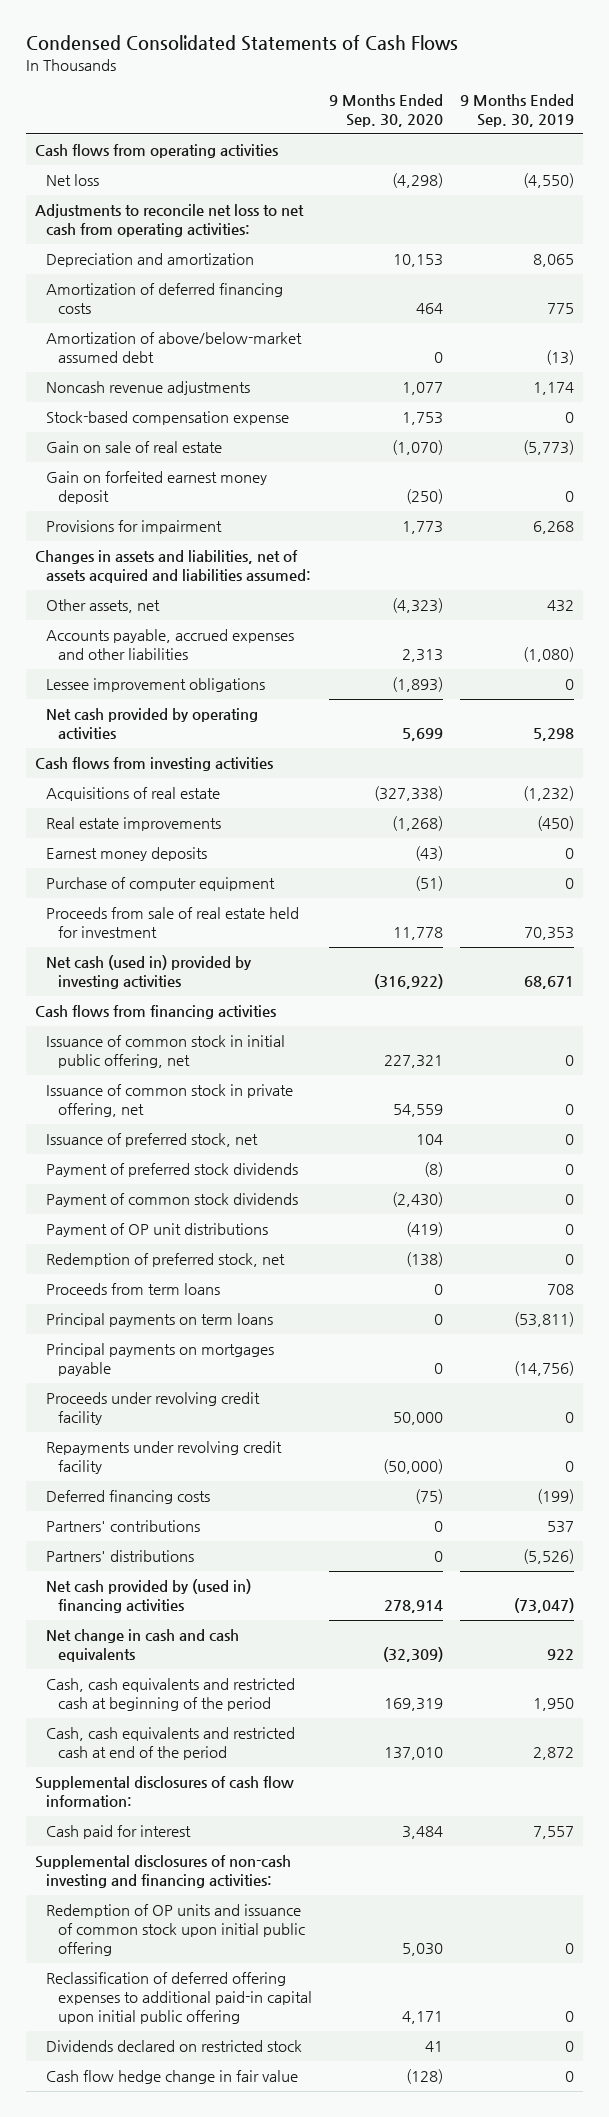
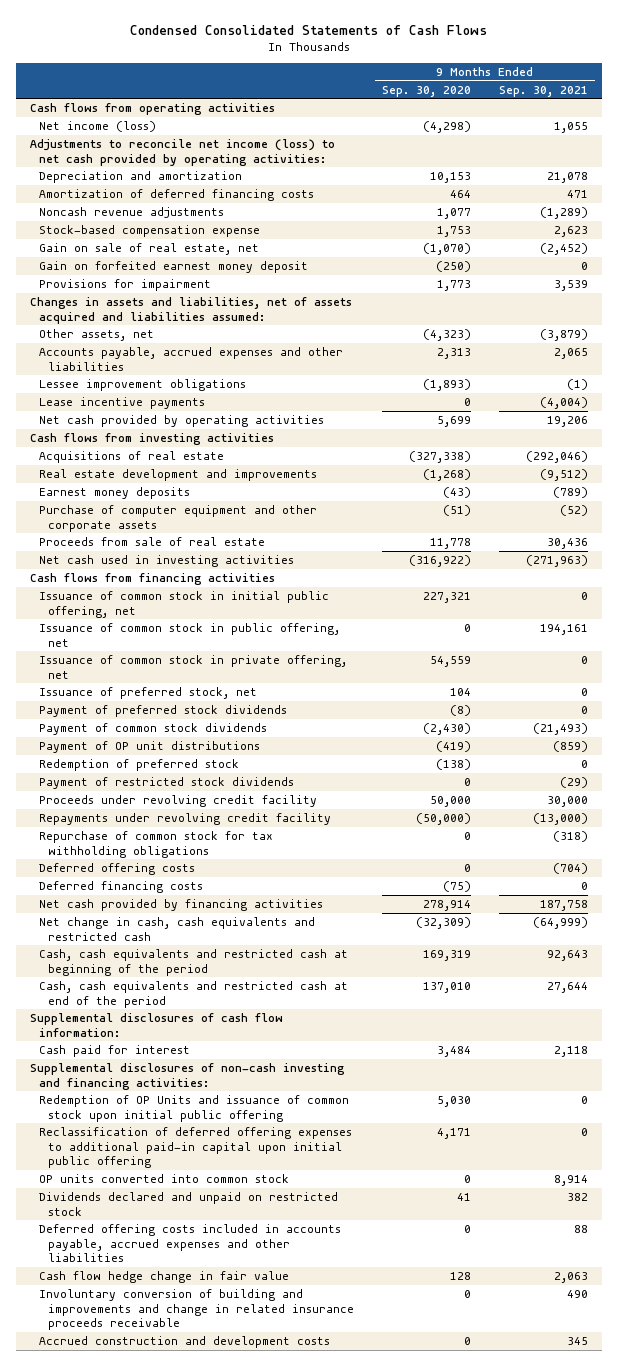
[460,94,575,127] 9 Months Ended Sep. 30, 2019 -> none
none -> [498,85,588,97] Sep. 30, 2021
[46,174,100,187] Net loss -> [39,120,157,132] Net income (loss)
[34,204,304,238] Adjustments to reconcile net loss to net cash from operating activities: -> [30,138,336,166] Adjustments to reconcile net income (loss) to net cash provided by operating activities:
[46,332,303,364] Amortization of above/below-market assumed debt -> none
[46,441,223,454] Gain on sale of real estate -> [39,242,260,255] Gain on sale of real estate, net
none -> [39,396,206,409] Lease incentive payments
[46,817,222,832] Real estate improvements -> [39,468,318,481] Real estate development and improvements
[46,877,276,892] Purchase of computer equipment -> [39,504,318,532] Purchase of computer equipment and other corporate assets
[46,907,300,939] Proceeds from sale of real estate held for investment -> [39,536,266,546] Proceeds from sale of real estate
[46,955,253,990] Net cash (used in) provided by investing activities -> [39,554,295,567] Net cash used in investing activities
none -> [39,622,341,647] Issuance of common stock in public offering, net
[46,1283,221,1296] Proceeds from term loans -> none
[46,1313,274,1328] Principal payments on term loans -> none
[46,1343,275,1377] Principal payments on mortgages payable -> none
[46,1253,286,1268] Redemption of preferred stock, net -> [39,758,240,771] Redemption of preferred stock
none -> [39,776,295,789] Payment of restricted stock dividends
none -> [39,830,274,858] Repurchase of common stock for tax withholding obligations
none -> [39,862,196,875] Deferred offering costs
[46,1520,201,1533] Partners' contributions -> none
[46,1550,195,1563] Partners' distributions -> none
[46,1579,252,1614] Net cash provided by (used in) financing activities -> [39,898,324,911] Net cash provided by financing activities
[46,1629,240,1663] Net change in cash and cash equivalents -> [39,916,316,941] Net change in cash, cash equivalents and restricted cash
[46,1904,306,1957] Redemption of OP units and issuance of common stock upon initial public offering -> [39,1094,350,1122] Redemption of OP Units and issuance of common stock upon initial public offering
none -> [39,1173,290,1183] OP units converted into common stock
[46,2040,303,2053] Dividends declared on restricted stock -> [39,1191,339,1216] Dividends declared and unpaid on restricted stock
none -> [39,1223,342,1263] Deferred offering costs included in accounts payable, accrued expenses and other liabilities
[406,2069,444,2085] (128) -> [449,1271,471,1280] 128
none -> [39,1288,354,1331] Involuntary conversion of building and improvements and change in related insurance proceeds receivable
none -> [39,1335,331,1348] Accrued construction and development costs

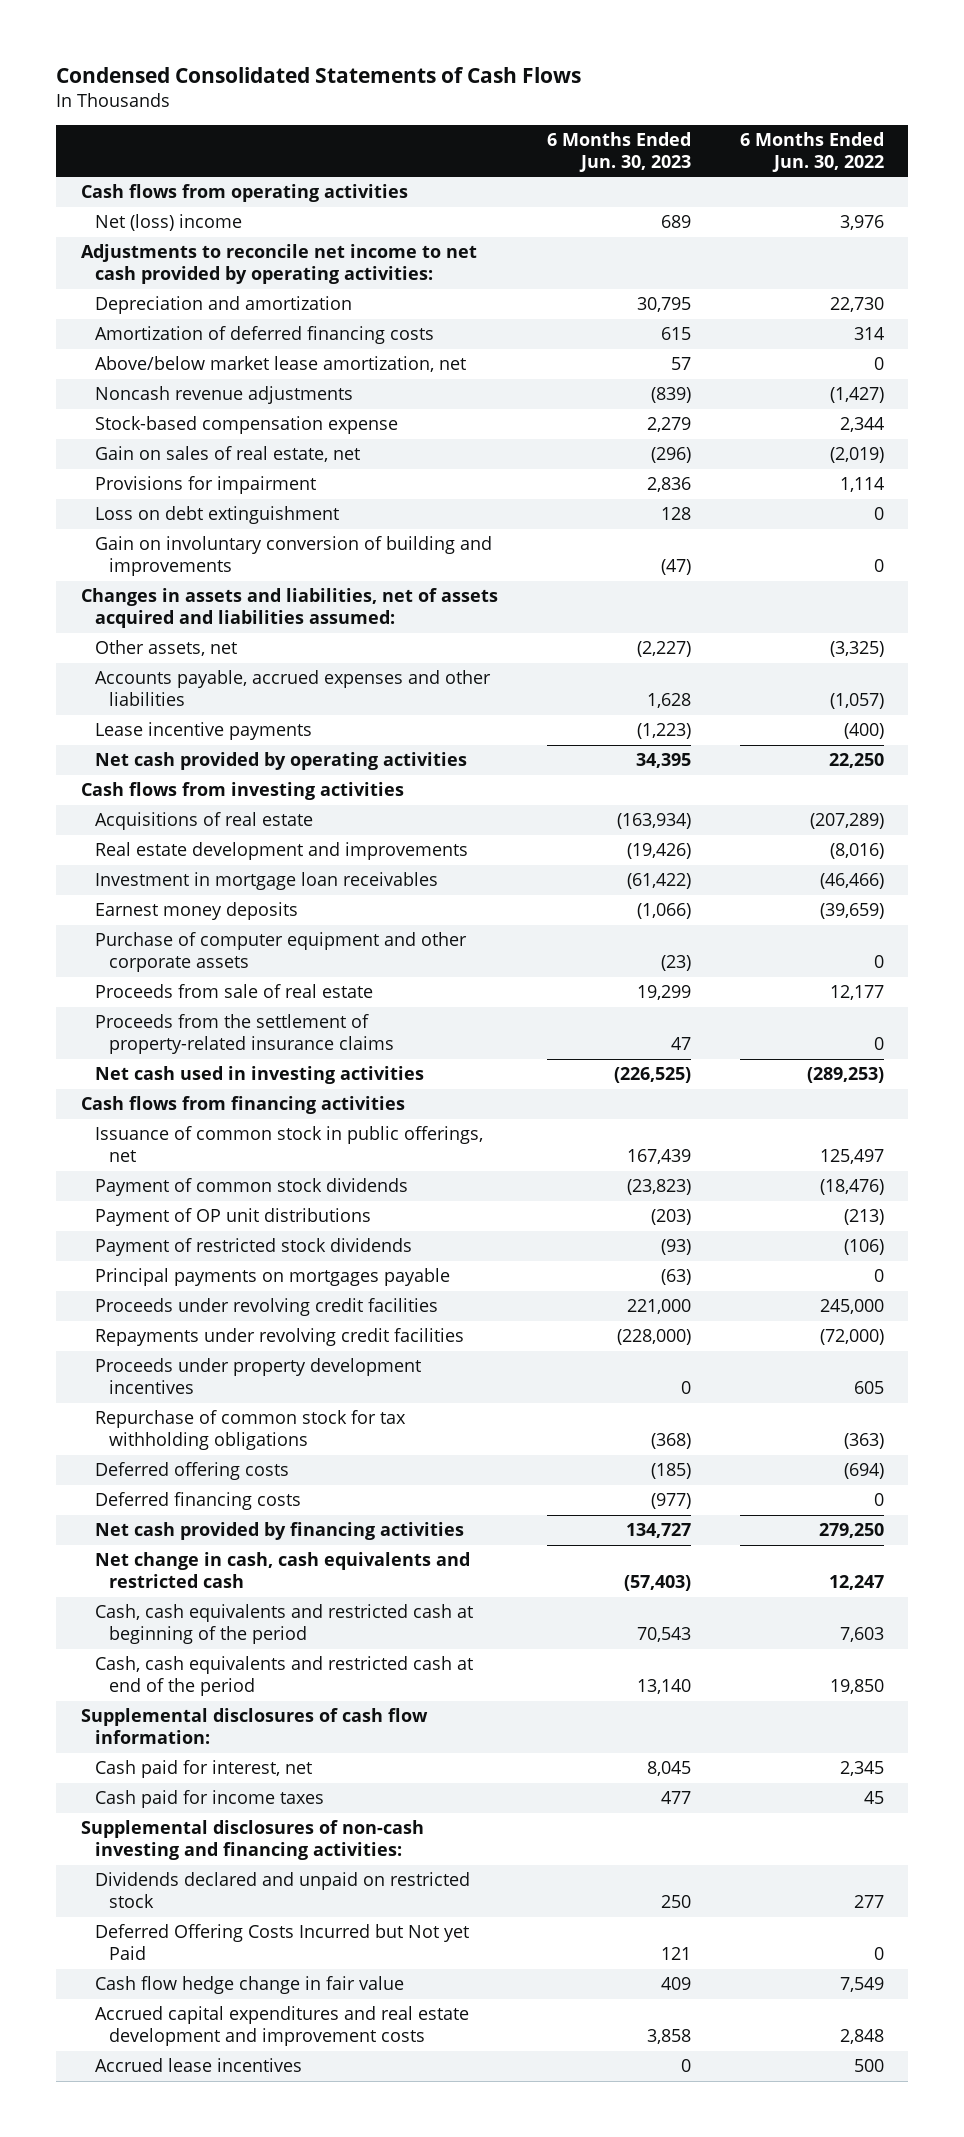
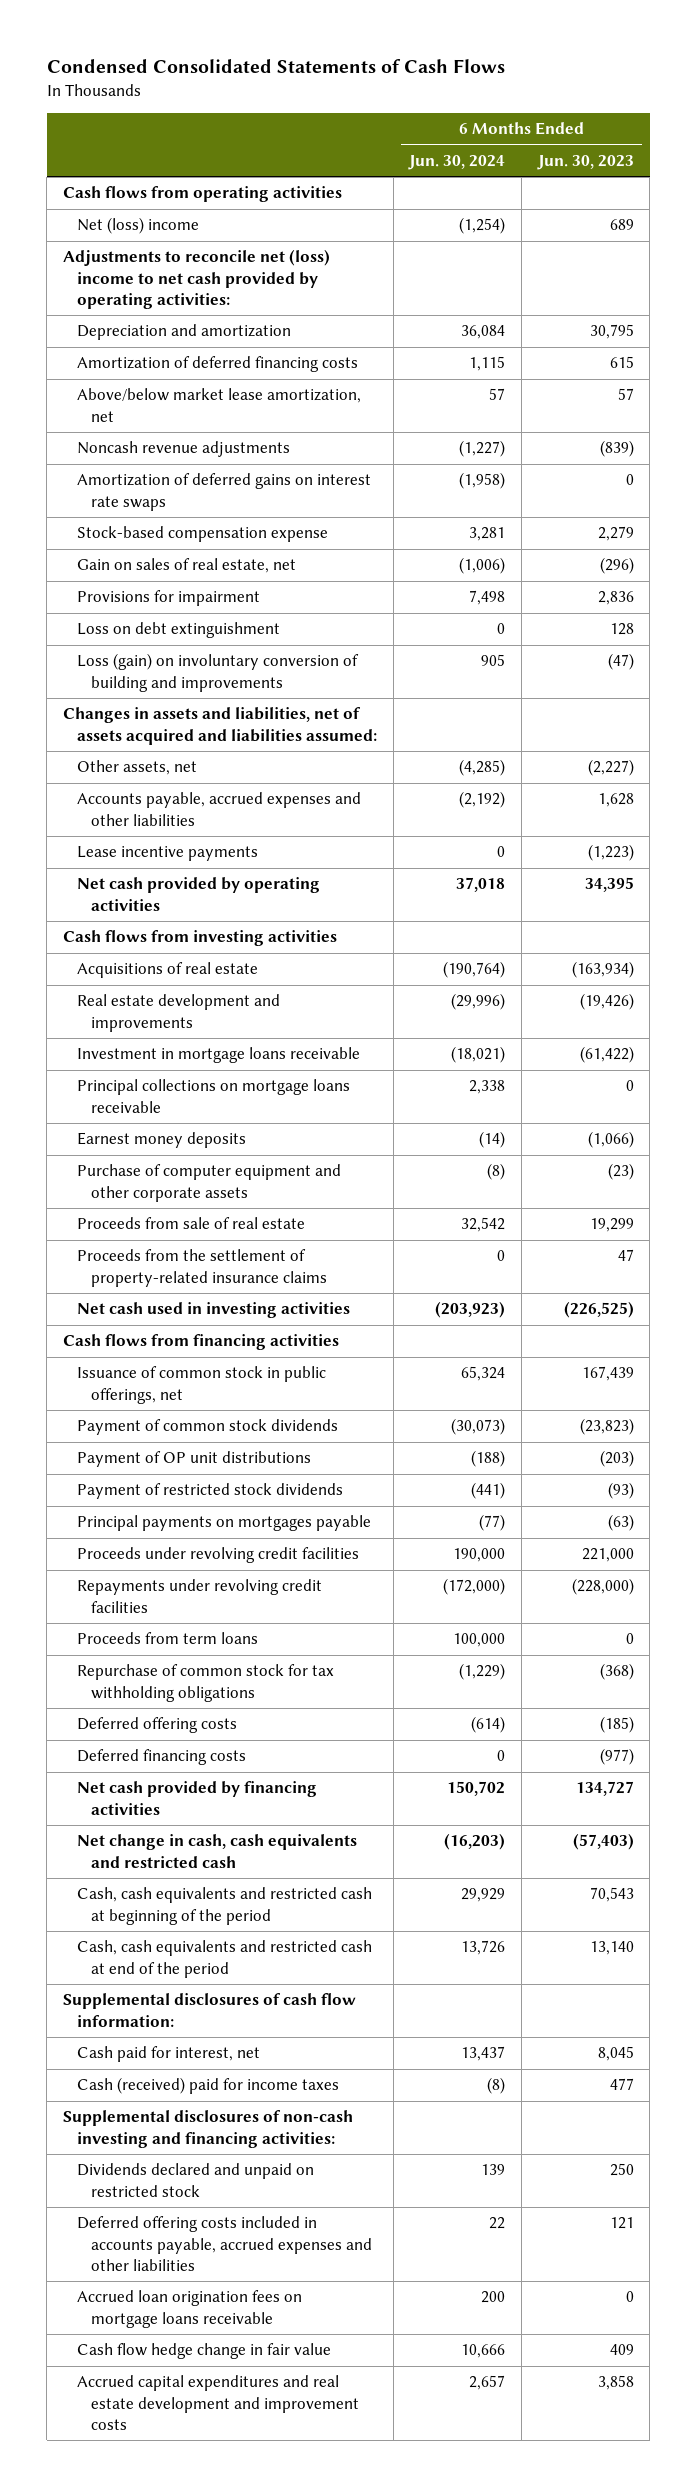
[739,131,884,172] 6 Months Ended Jun. 30, 2022 -> none
none -> [408,154,506,170] Jun. 30, 2024
[80,244,477,285] Adjustments to reconcile net income to net cash provided by operating activities: -> [62,249,330,309] Adjustments to reconcile net (loss) income to net cash provided by operating activities:
none -> [76,473,371,511] Amortization of deferred gains on interest rate swaps
[94,536,492,577] Gain on involuntary conversion of building and improvements -> [76,653,359,692] Loss (gain) on involuntary conversion of building and improvements
[94,872,438,891] Investment in mortgage loan receivables -> [76,1047,360,1064] Investment in mortgage loans receivable
none -> [76,1079,350,1113] Principal collections on mortgage loans receivable
[94,1358,421,1395] Proceeds under property development incentives -> none
none -> [76,1632,258,1645] Proceeds from term loans
[94,1790,324,1809] Cash paid for income taxes -> [76,2077,339,2095] Cash (received) paid for income taxes
[94,1924,469,1961] Deferred Offering Costs Incurred but Not yet Paid -> [76,2216,373,2271] Deferred offering costs included in accounts payable, accrued expenses and other liabilities
none -> [76,2290,302,2328] Accrued loan origination fees on mortgage loans receivable
[94,2058,302,2073] Accrued lease incentives -> none

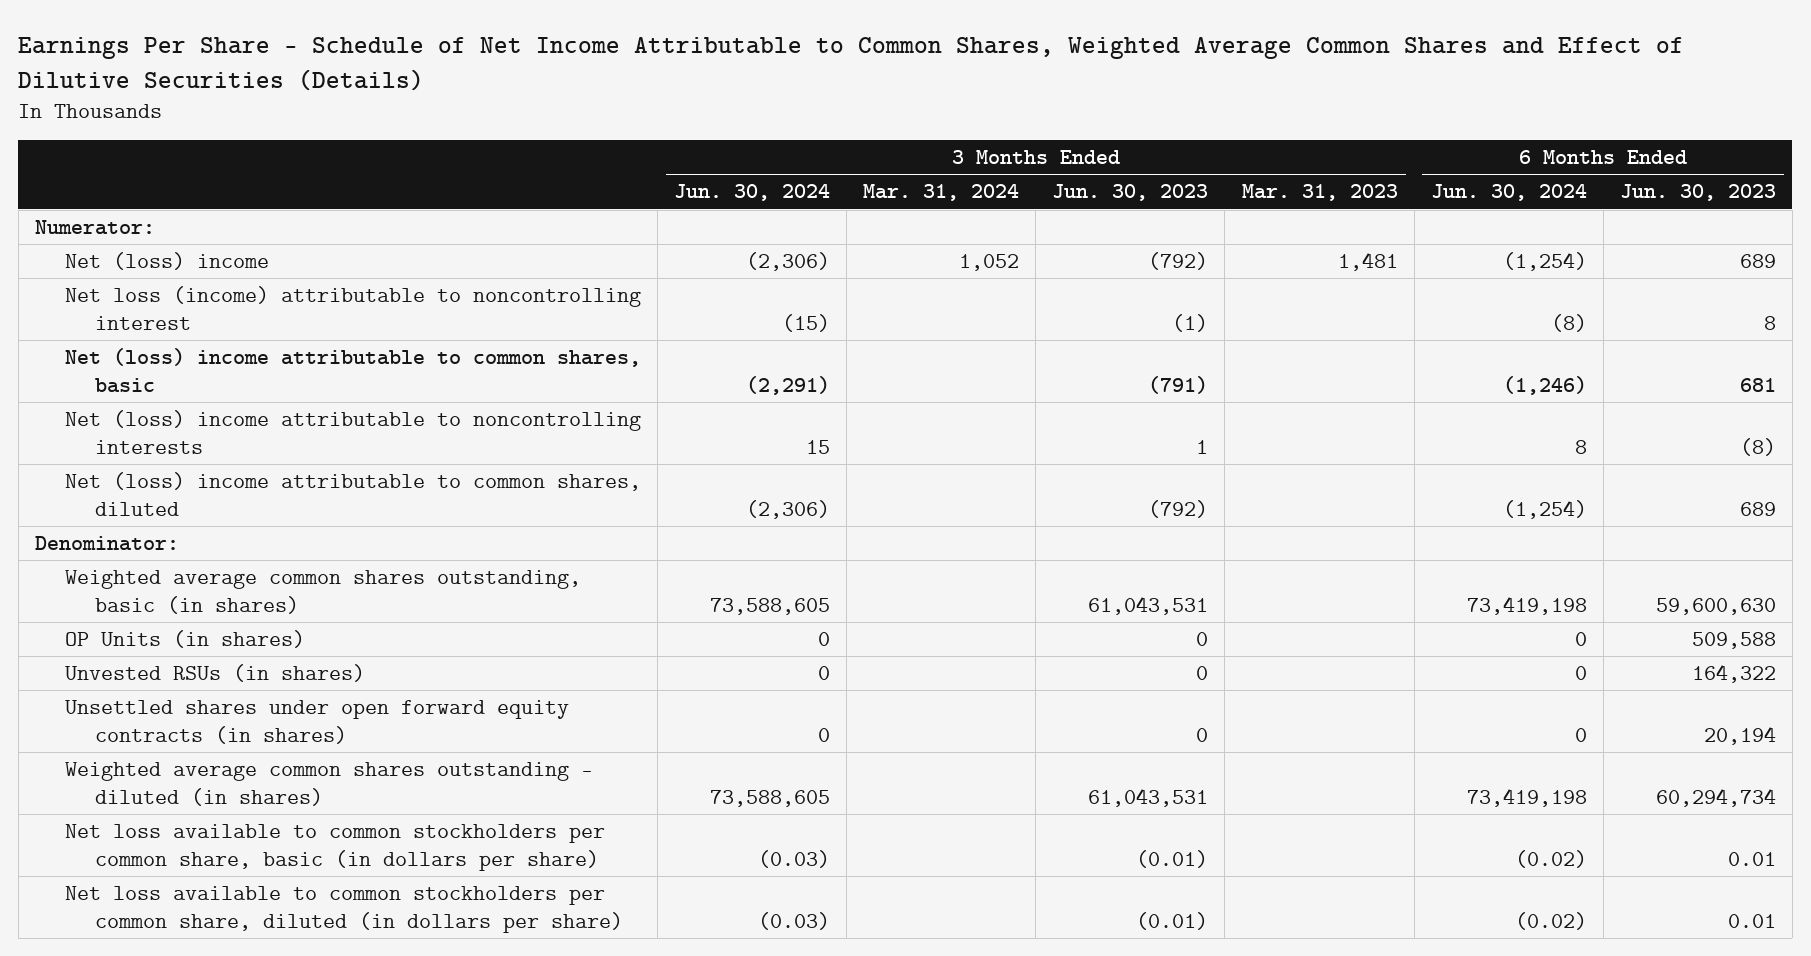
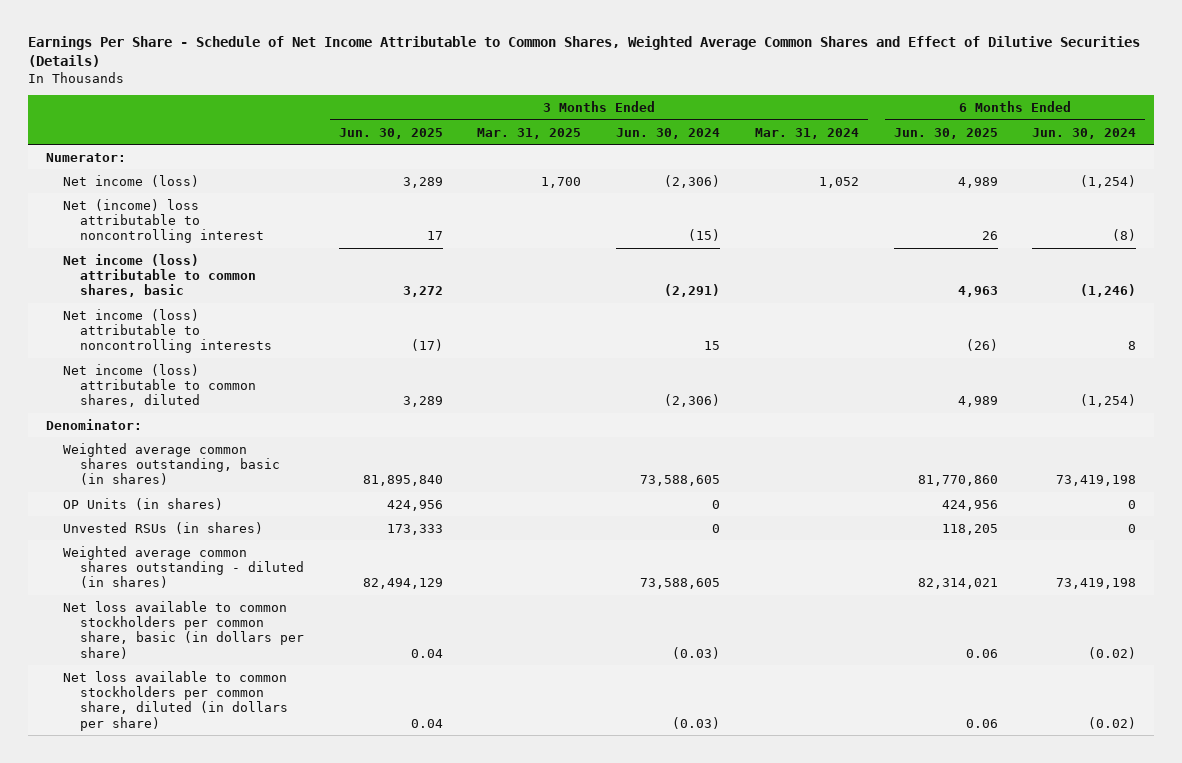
[1052,184,1209,202] Jun. 30, 2023 -> none
[1241,184,1398,202] Mar. 31, 2023 -> none
[1619,184,1776,202] Jun. 30, 2023 -> none
none -> [338,127,443,139] Jun. 30, 2025
none -> [477,127,582,139] Mar. 31, 2025
none -> [893,127,998,139] Jun. 30, 2025
[64,251,269,270] Net (loss) income -> [62,174,199,187] Net income (loss)
[64,285,641,330] Net loss (income) attributable to noncontrolling interest -> [62,198,264,244] Net (income) loss attributable to noncontrolling interest
[64,347,641,393] Net (loss) income attributable to common shares, basic -> [62,253,256,298] Net income (loss) attributable to common shares, basic
[64,409,641,454] Net (loss) income attributable to noncontrolling interests -> [62,308,272,354] Net income (loss) attributable to noncontrolling interests
[64,471,641,516] Net (loss) income attributable to common shares, diluted -> [62,363,256,408] Net income (loss) attributable to common shares, diluted
[64,699,569,744] Unsettled shares under open forward equity contracts (in shares) -> none

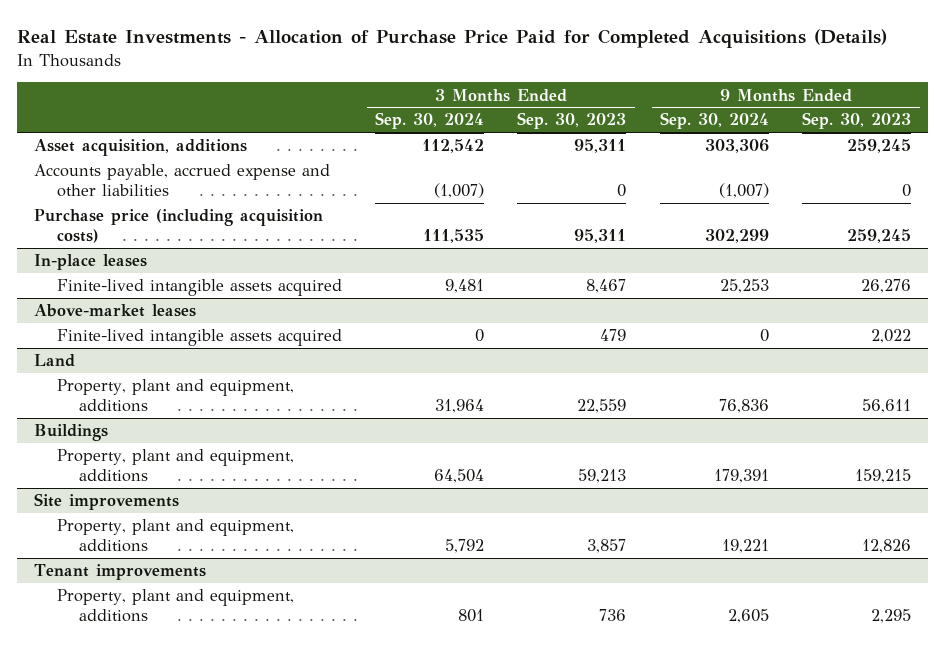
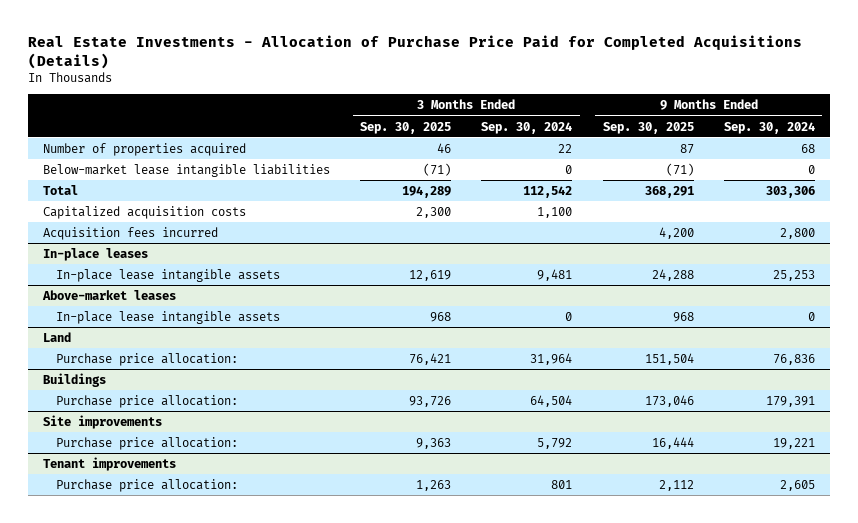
[517,112,627,130] Sep. 30, 2023 -> none
[802,112,912,130] Sep. 30, 2023 -> none
none -> [360,121,452,134] Sep. 30, 2025
none -> [602,121,694,134] Sep. 30, 2025
[34,164,331,197] Accounts payable, accrued expense and other liabilities -> none
[34,209,324,243] Purchase price (including acquisition costs) -> none
none -> [43,142,247,156] Number of properties acquired
none -> [43,163,331,177] Below-market lease intangible liabilities
[34,139,248,157] Asset acquisition, additions -> [43,184,79,195] Total
none -> [43,205,247,219] Capitalized acquisition costs
none -> [43,226,219,240] Acquisition fees incurred
[56,279,342,297] Finite-lived intangible assets acquired -> [56,268,281,282] In-place lease intangible assets
[56,329,342,347] Finite-lived intangible assets acquired -> [56,310,281,324] In-place lease intangible assets
[56,379,294,412] Property, plant and equipment, additions -> [56,352,239,366] Purchase price allocation:
[56,449,294,482] Property, plant and equipment, additions -> [56,394,239,408] Purchase price allocation:
[56,519,294,552] Property, plant and equipment, additions -> [56,436,239,450] Purchase price allocation:
[56,589,294,622] Property, plant and equipment, additions -> [56,478,239,492] Purchase price allocation:

